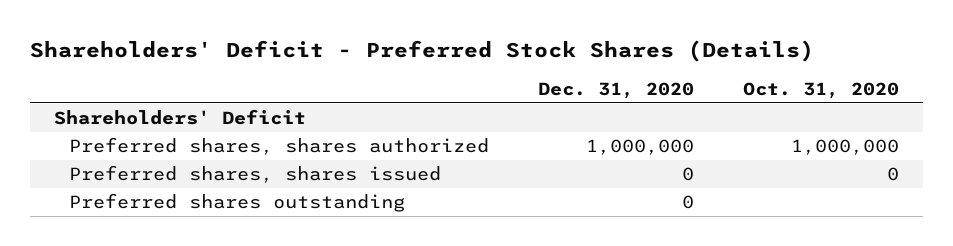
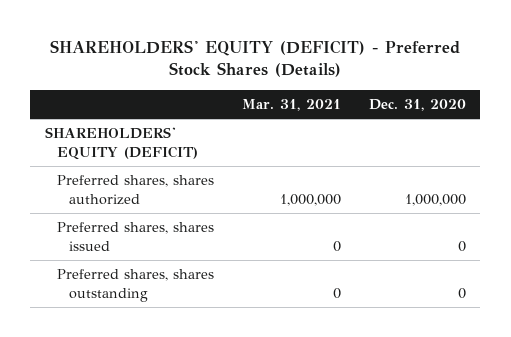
[30,40,815,63] Shareholders' Deficit - Preferred Stock Shares (Details) -> [50,39,461,78] SHAREHOLDERS' EQUITY (DEFICIT) - Preferred Stock Shares (Details)
[743,81,900,99] Oct. 31, 2020 -> none
none -> [241,99,341,112] Mar. 31, 2021
[54,109,307,126] Shareholders' Deficit -> [44,127,198,160] SHAREHOLDERS' EQUITY (DEFICIT)
[69,193,406,213] Preferred shares outstanding -> [56,269,214,302] Preferred shares, shares outstanding

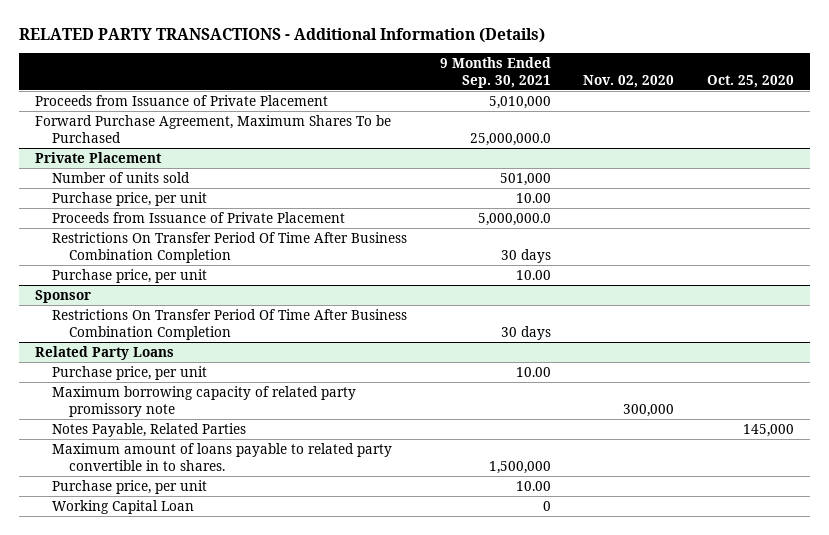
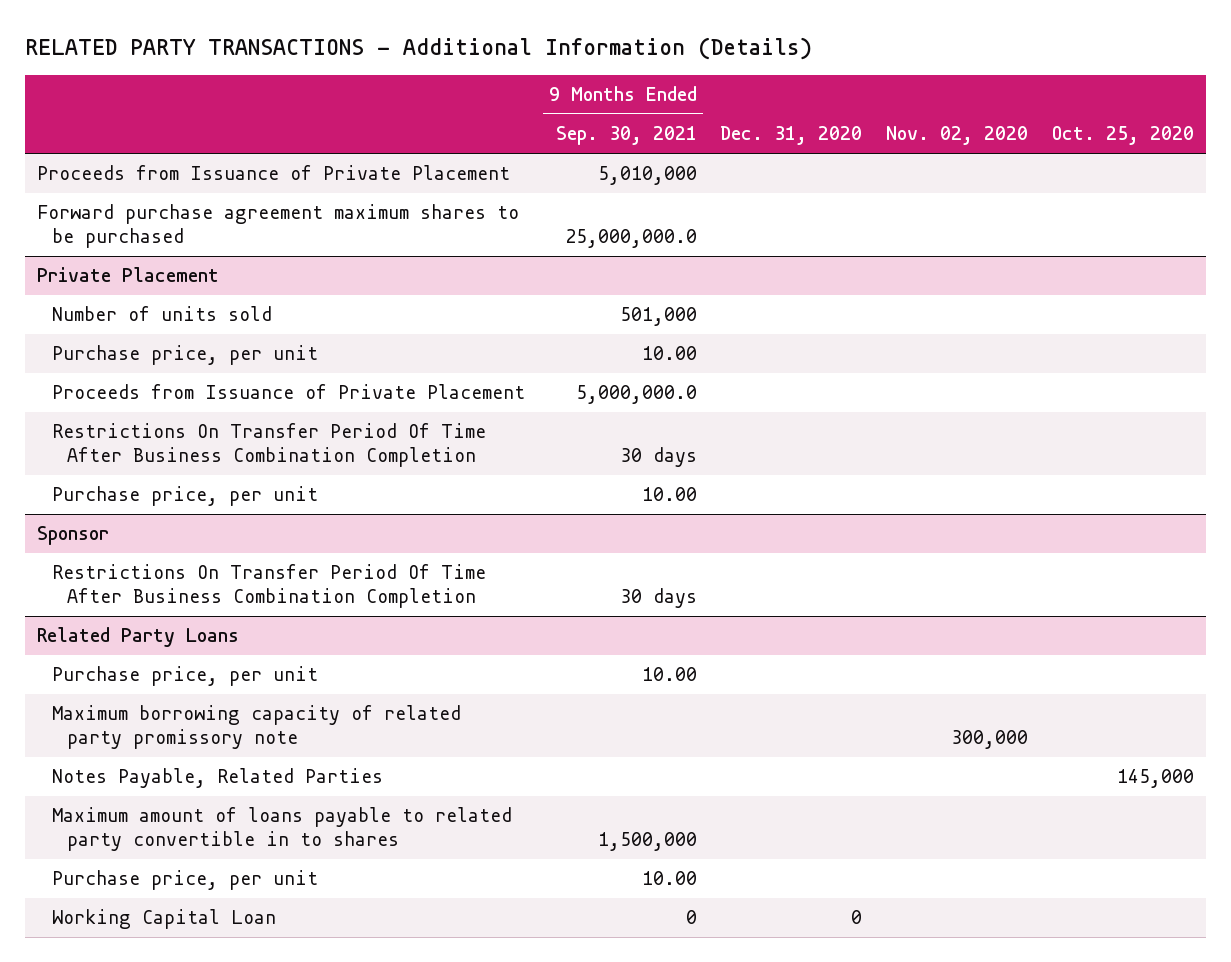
none -> [720,126,863,146] Dec. 31, 2020
[35,114,392,143] Forward Purchase Agreement, Maximum Shares To be Purchased -> [37,204,520,249] Forward purchase agreement maximum shares to be purchased
[52,442,393,471] Maximum amount of loans payable to related party convertible in to shares. -> [51,807,512,852] Maximum amount of loans payable to related party convertible in to shares

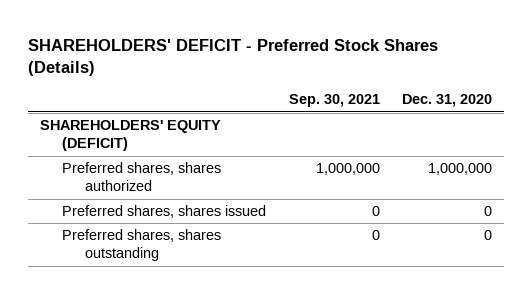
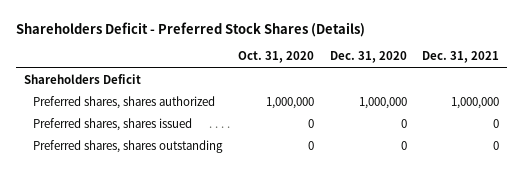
[28,38,439,76] SHAREHOLDERS' DEFICIT - Preferred Stock Shares (Details) -> [16,21,366,37] Shareholders Deficit - Preferred Stock Shares (Details)
[288,94,380,108] Sep. 30, 2021 -> none
none -> [237,51,314,64] Oct. 31, 2020
none -> [422,51,500,64] Dec. 31, 2021
[39,120,221,152] SHAREHOLDERS' EQUITY (DEFICIT) -> [24,74,142,85] Shareholders Deficit

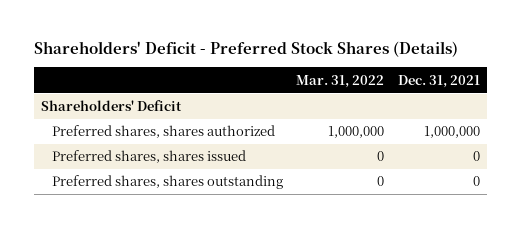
[16,21,366,37] Shareholders Deficit - Preferred Stock Shares (Details) -> [33,41,458,58] Shareholders' Deficit - Preferred Stock Shares (Details)
[237,51,314,64] Oct. 31, 2020 -> none
[329,51,407,64] Dec. 31, 2020 -> none
none -> [296,74,385,88] Mar. 31, 2022
[24,74,142,85] Shareholders Deficit -> [40,100,182,112] Shareholders' Deficit

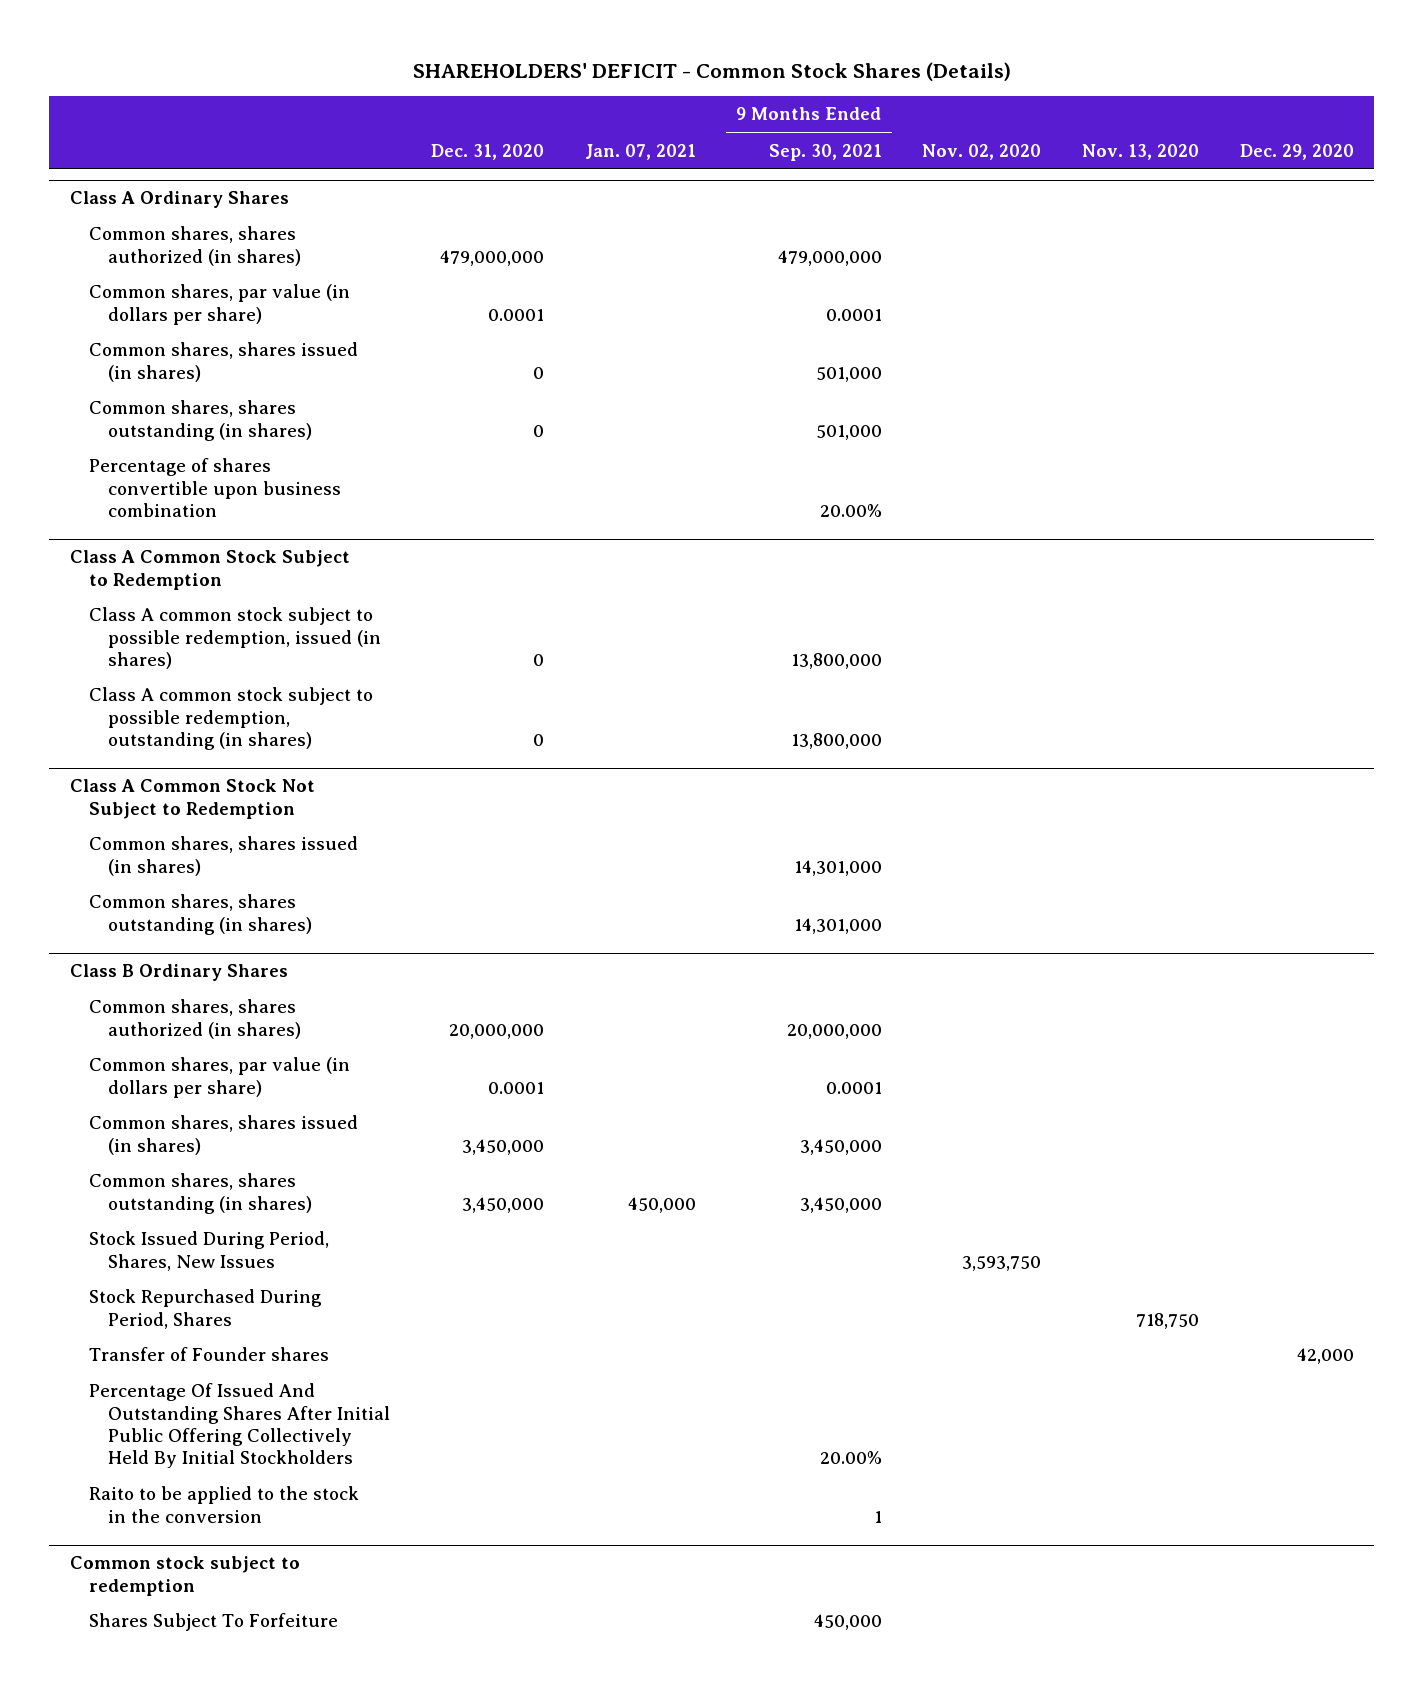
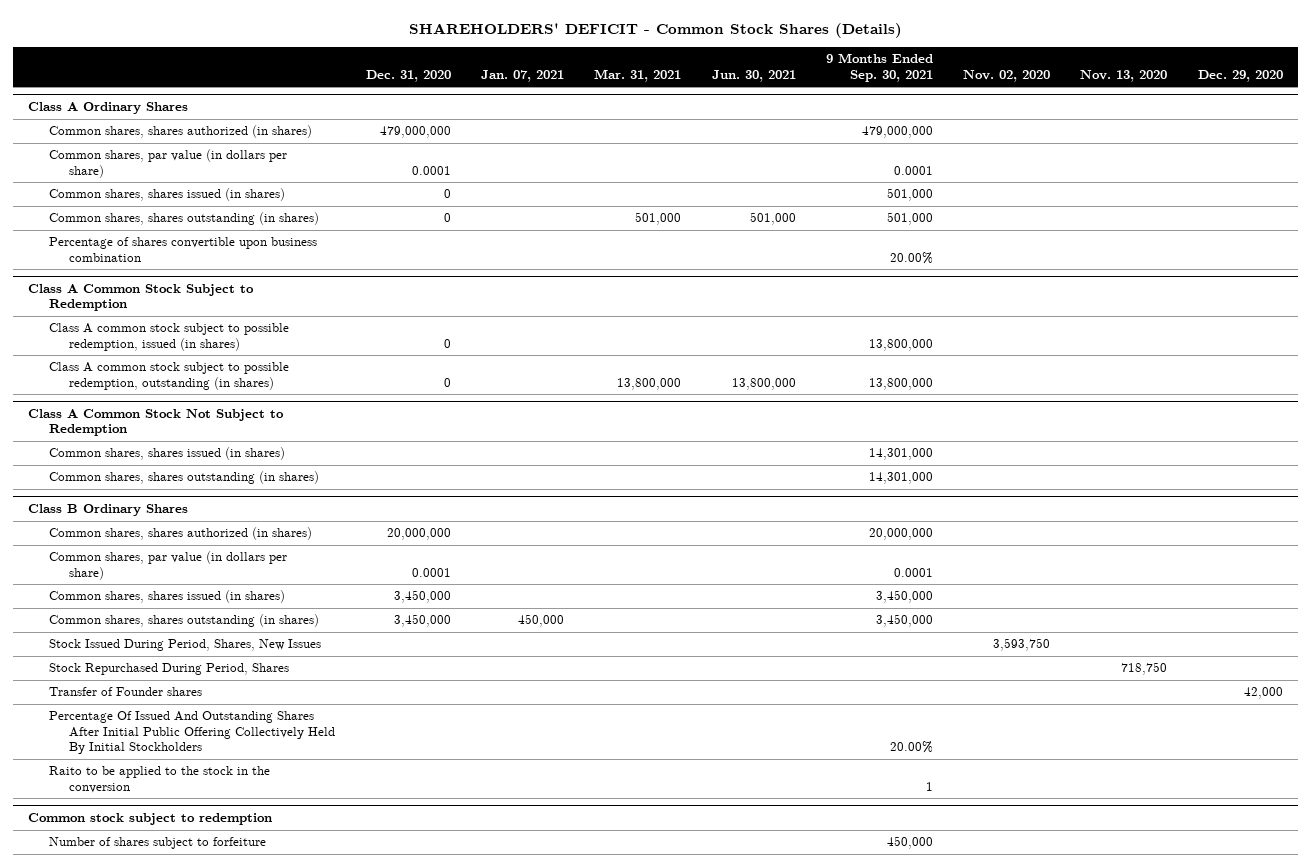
none -> [594,68,682,82] Mar. 31, 2021
none -> [711,69,796,82] Jun. 30, 2021
[88,1613,338,1632] Shares Subject To Forfeiture -> [48,837,266,850] Number of shares subject to forfeiture

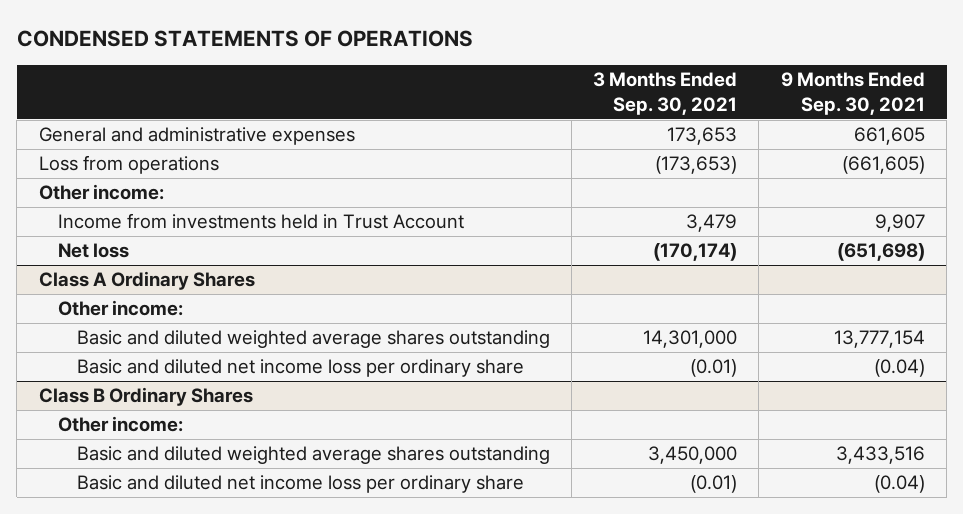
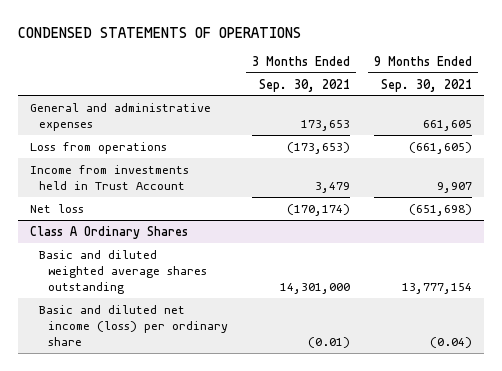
[38,184,164,201] Other income: -> none
[57,300,183,317] Other income: -> none
[38,387,253,407] Class B Ordinary Shares -> none
[57,416,183,433] Other income: -> none
[76,446,550,465] Basic and diluted weighted average shares outstanding -> none
[76,475,524,494] Basic and diluted net income loss per ordinary share -> none
[76,359,524,378] Basic and diluted net income loss per ordinary share -> [38,304,228,346] Basic and diluted net income (loss) per ordinary share

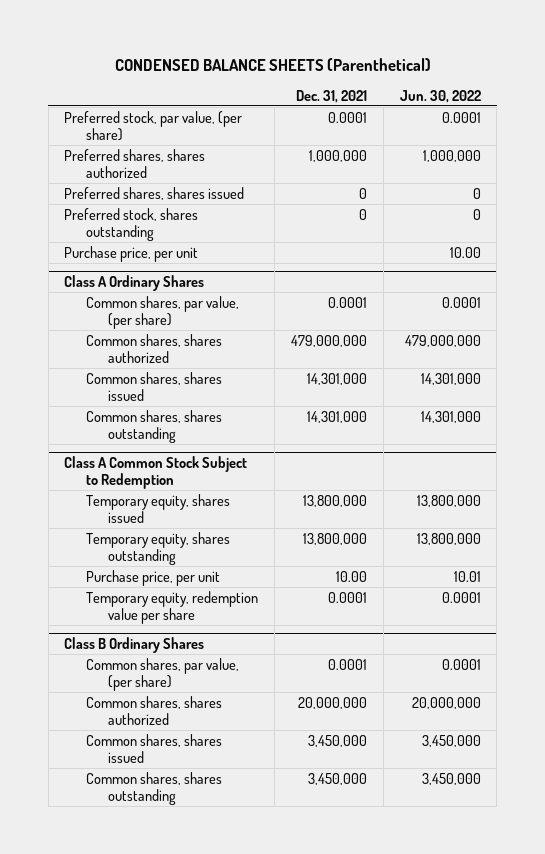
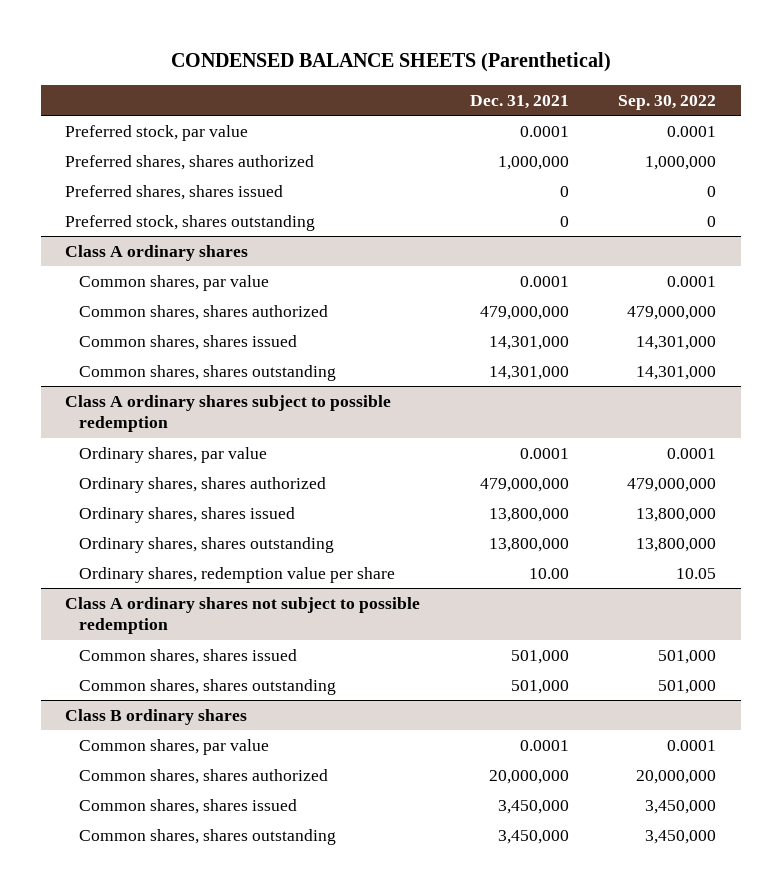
[399,89,481,103] Jun. 30, 2022 -> none
none -> [617,94,716,110] Sep. 30, 2022
[64,110,243,141] Preferred stock, par value, (per share) -> [65,124,249,141] Preferred stock, par value
[64,245,199,262] Purchase price, per unit -> none
[64,275,205,292] Class A Ordinary Shares -> [65,244,249,261] Class A ordinary shares
[86,295,240,329] Common shares, par value, (per share) -> [78,274,269,291] Common shares, par value
[86,569,221,586] Purchase price, per unit -> none
[64,456,248,489] Class A Common Stock Subject to Redemption -> [65,394,392,433] Class A ordinary shares subject to possible redemption
none -> [78,446,267,463] Ordinary shares, par value
none -> [78,476,326,493] Ordinary shares, shares authorized
[86,493,231,523] Temporary equity, shares issued -> [78,506,295,523] Ordinary shares, shares issued
[86,531,231,565] Temporary equity, shares outstanding -> [78,536,334,553] Ordinary shares, shares outstanding
[86,590,259,624] Temporary equity, redemption value per share -> [78,566,395,583] Ordinary shares, redemption value per share
[327,591,367,603] 0.0001 -> [528,567,569,579] 10.00
none -> [65,596,421,635] Class A ordinary shares not subject to possible redemption
none -> [78,648,297,664] Common shares, shares issued
none -> [78,678,336,695] Common shares, shares outstanding
[64,637,205,654] Class B Ordinary Shares -> [65,708,248,725] Class B ordinary shares
[86,657,240,691] Common shares, par value, (per share) -> [78,738,269,755] Common shares, par value

